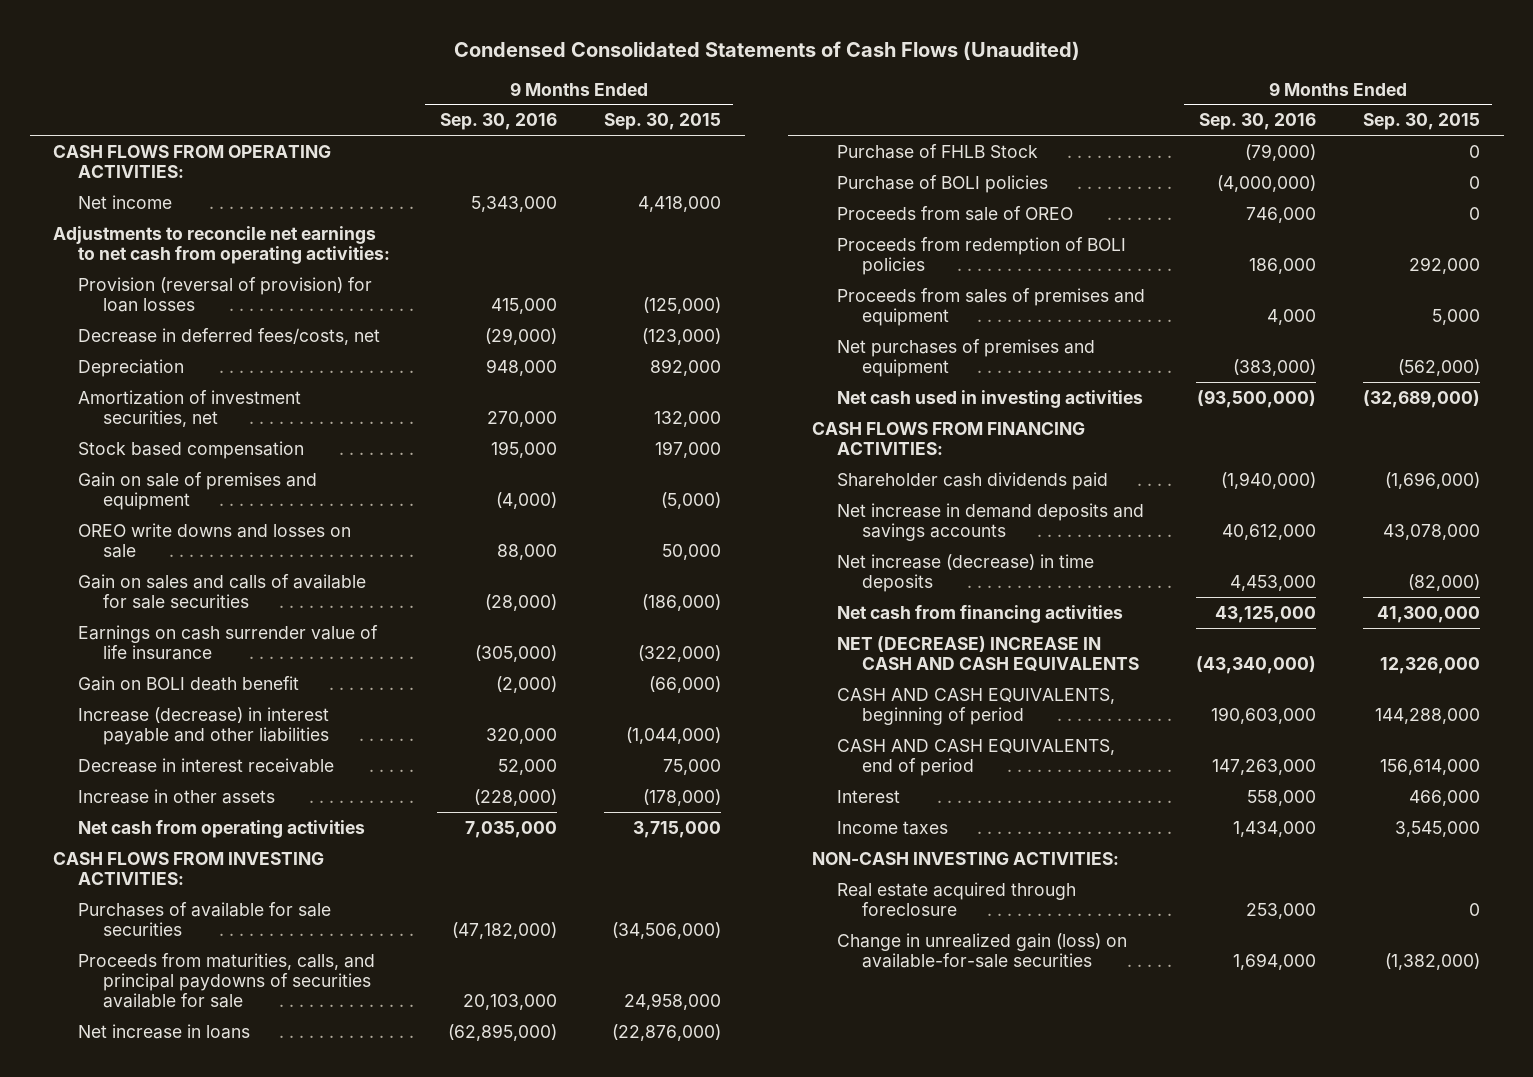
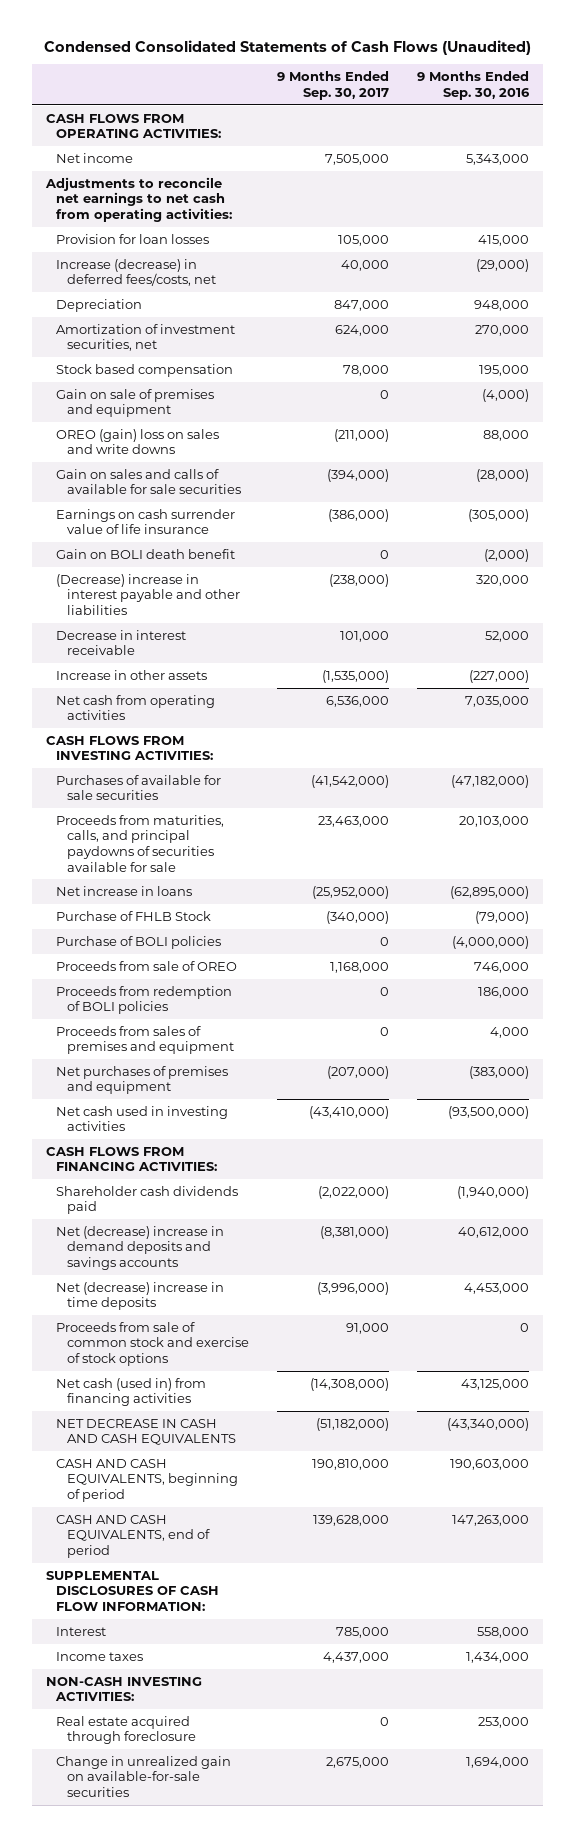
[604,113,722,131] Sep. 30, 2015 -> none
none -> [277,71,390,100] 9 Months Ended Sep. 30, 2017
[78,276,373,312] Provision (reversal of provision) for loan losses -> [56,233,210,244] Provision for loan losses
[78,327,381,345] Decrease in deferred fees/costs, net -> [56,258,216,287] Increase (decrease) in deferred fees/costs, net
[78,522,352,558] OREO write downs and losses on sale -> [56,428,220,455] OREO (gain) loss on sales and write downs
[78,706,330,745] Increase (decrease) in interest payable and other liabilities -> [56,573,240,616] (Decrease) increase in interest payable and other liabilities
[474,788,558,806] (228,000) -> [469,669,530,683] (227,000)
[836,502,1144,541] Net increase in demand deposits and savings accounts -> [56,1225,225,1271] Net (decrease) increase in demand deposits and savings accounts
[836,553,1094,592] Net increase (decrease) in time deposits -> [56,1281,225,1311] Net (decrease) increase in time deposits
none -> [56,1321,249,1367] Proceeds from sale of common stock and exercise of stock options
[836,604,1123,623] Net cash from financing activities -> [56,1377,207,1407] Net cash (used in) from financing activities
[836,635,1139,671] NET (DECREASE) INCREASE IN CASH AND CASH EQUIVALENTS -> [56,1418,236,1446] NET DECREASE IN CASH AND CASH EQUIVALENTS
none -> [45,1570,220,1612] SUPPLEMENTAL DISCLOSURES OF CASH FLOW INFORMATION:
[836,932,1127,968] Change in unrealized gain (loss) on available-for-sale securities -> [56,1755,232,1798] Change in unrealized gain on available-for-sale securities

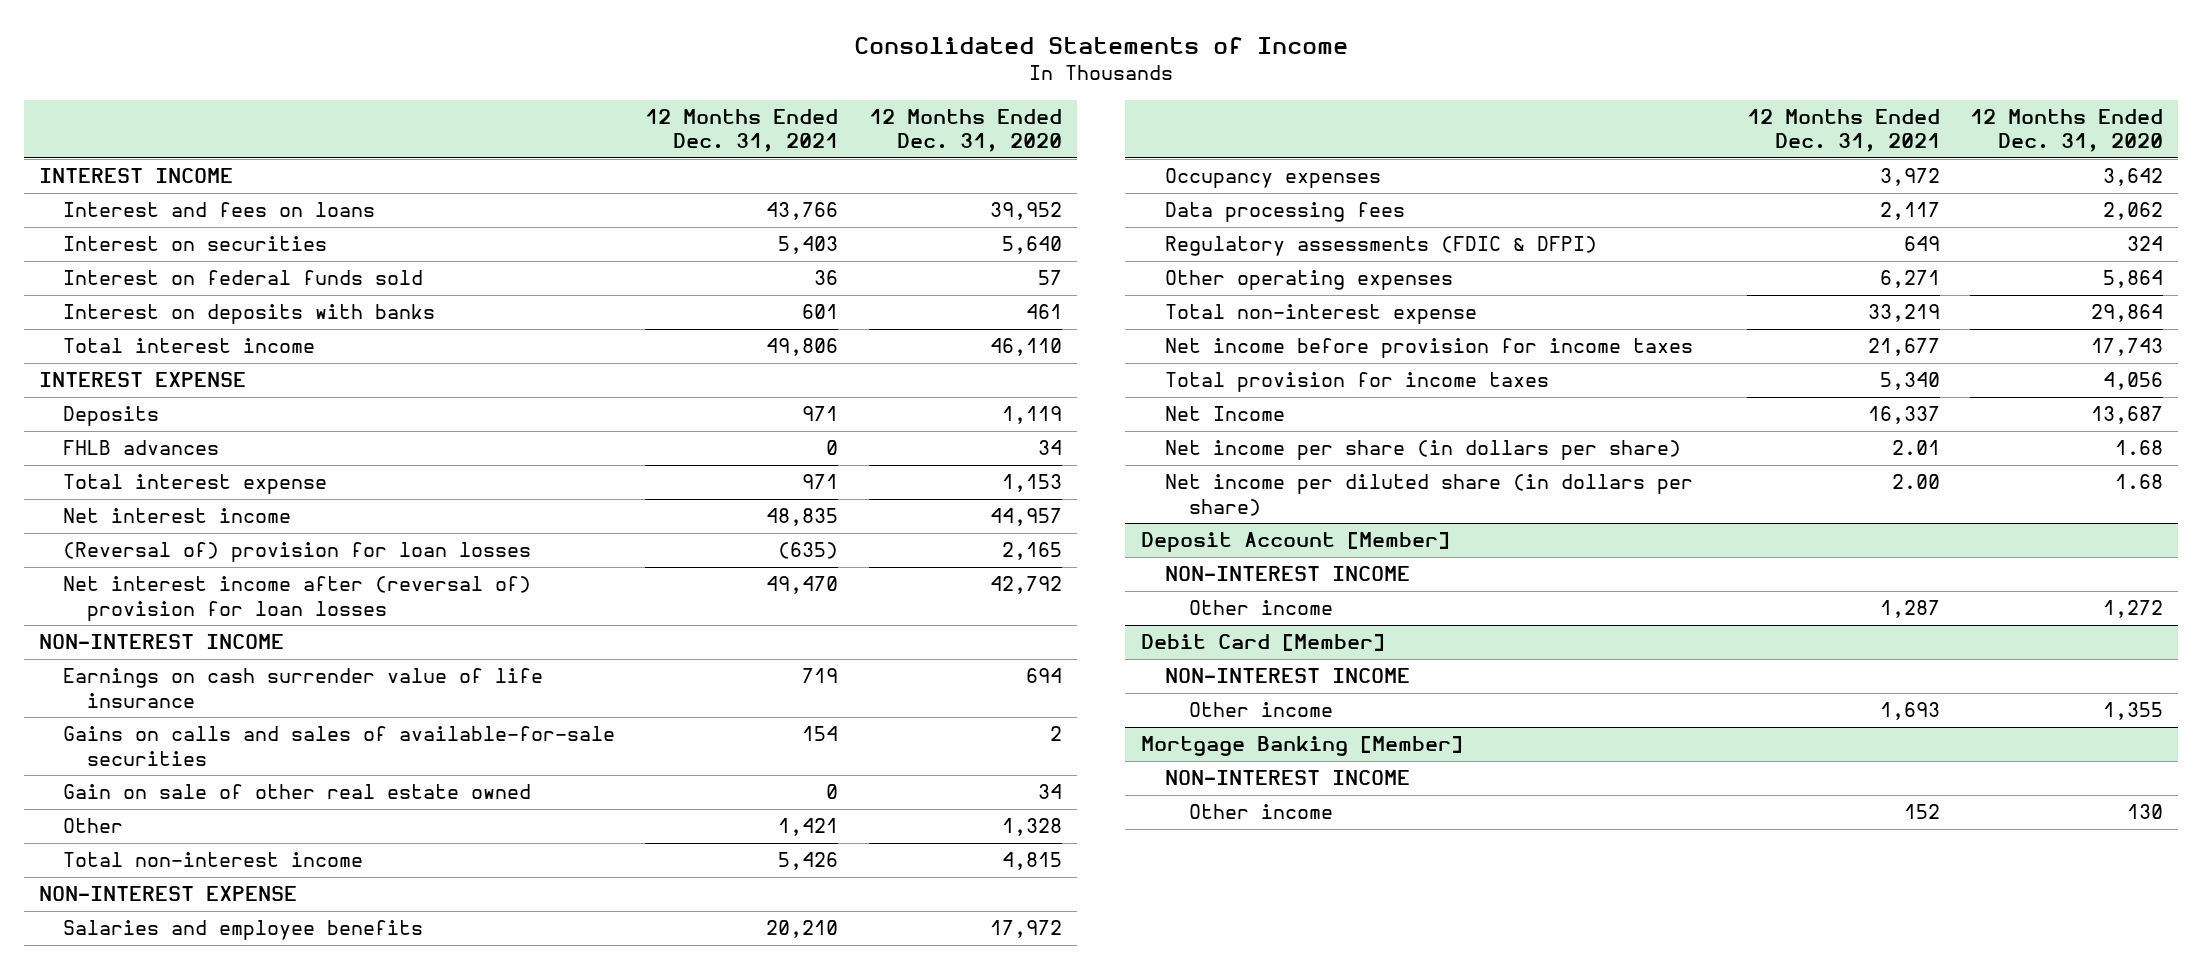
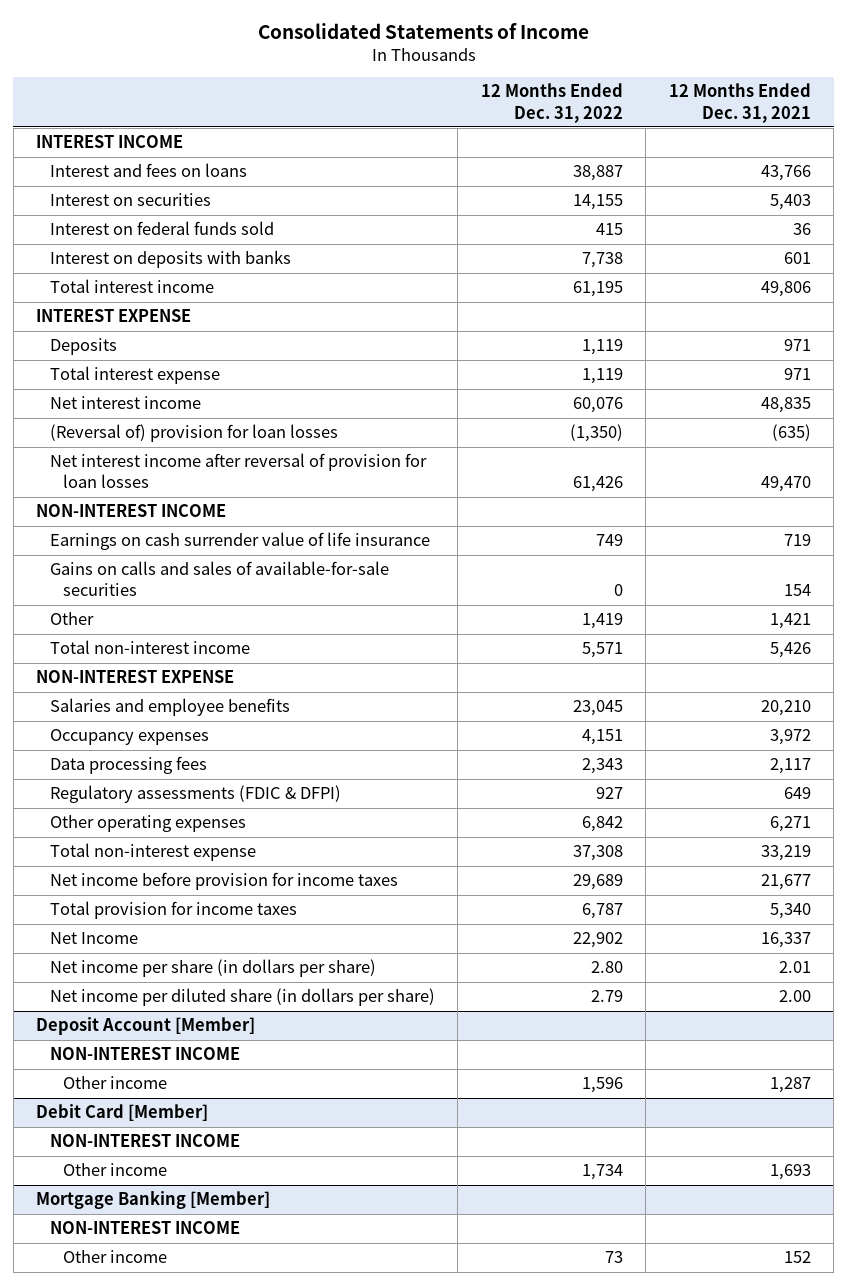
[868,109,1062,153] 12 Months Ended Dec. 31, 2020 -> none
none -> [480,83,623,123] 12 Months Ended Dec. 31, 2022
[63,440,220,456] FHLB advances -> none
[63,576,532,621] Net interest income after (reversal of) provision for loan losses -> [49,453,427,489] Net interest income after reversal of provision for loan losses
[63,784,532,800] Gain on sale of other real estate owned -> none

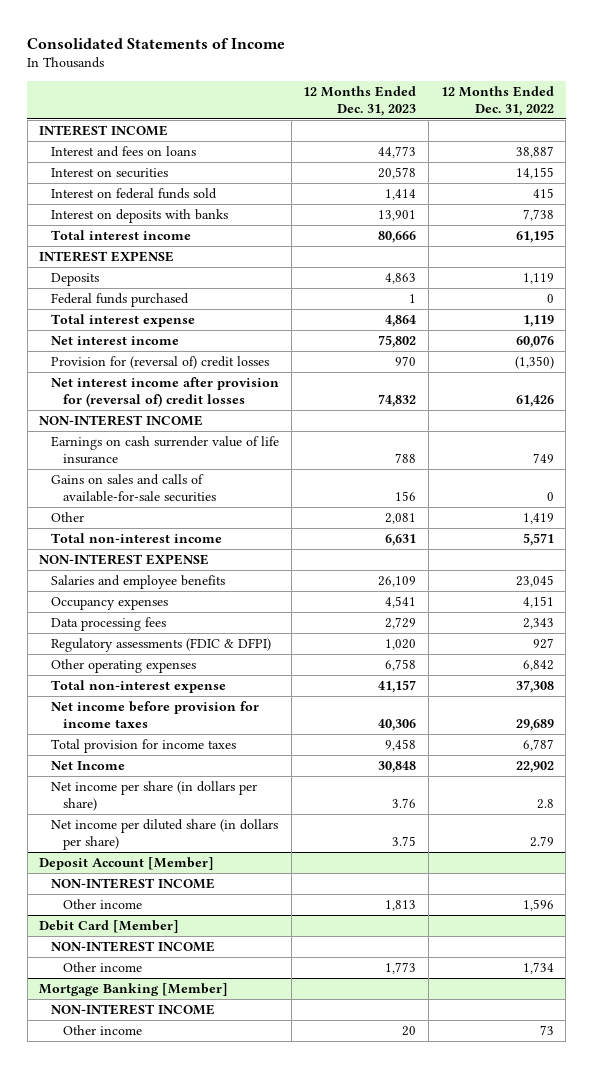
[668,83,811,123] 12 Months Ended Dec. 31, 2021 -> none
none -> [303,86,417,116] 12 Months Ended Dec. 31, 2023
none -> [51,293,190,308] Federal funds purchased
[49,424,338,443] (Reversal of) provision for loan losses -> [51,356,270,370] Provision for (reversal of) credit losses
[49,453,427,489] Net interest income after reversal of provision for loan losses -> [51,377,280,407] Net interest income after provision for (reversal of) credit losses
[49,561,389,597] Gains on calls and sales of available-for-sale securities -> [51,474,216,502] Gains on sales and calls of available-for-sale securities
[590,961,623,974] 2.80 -> [536,798,554,809] 2.8

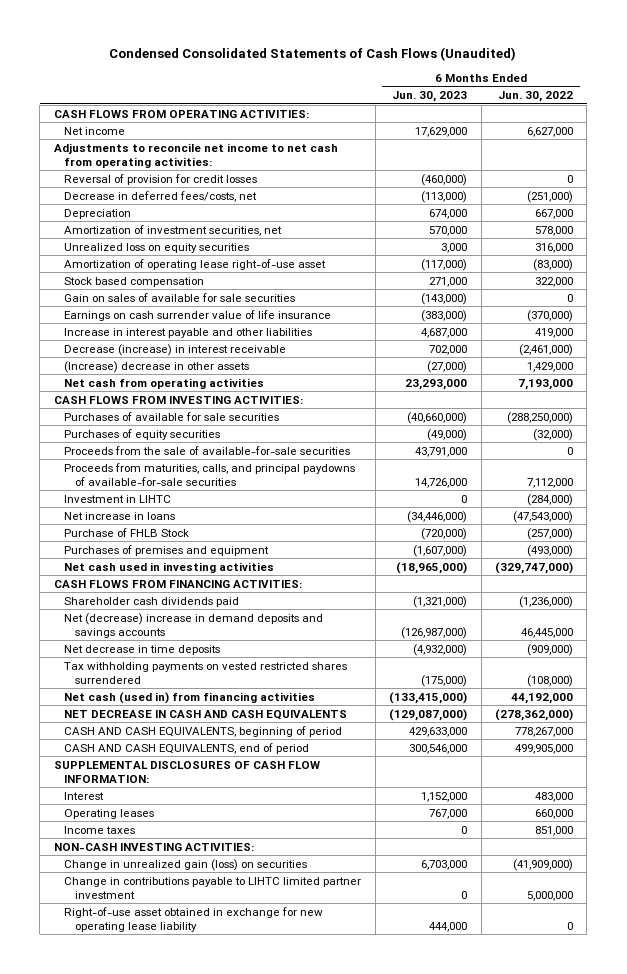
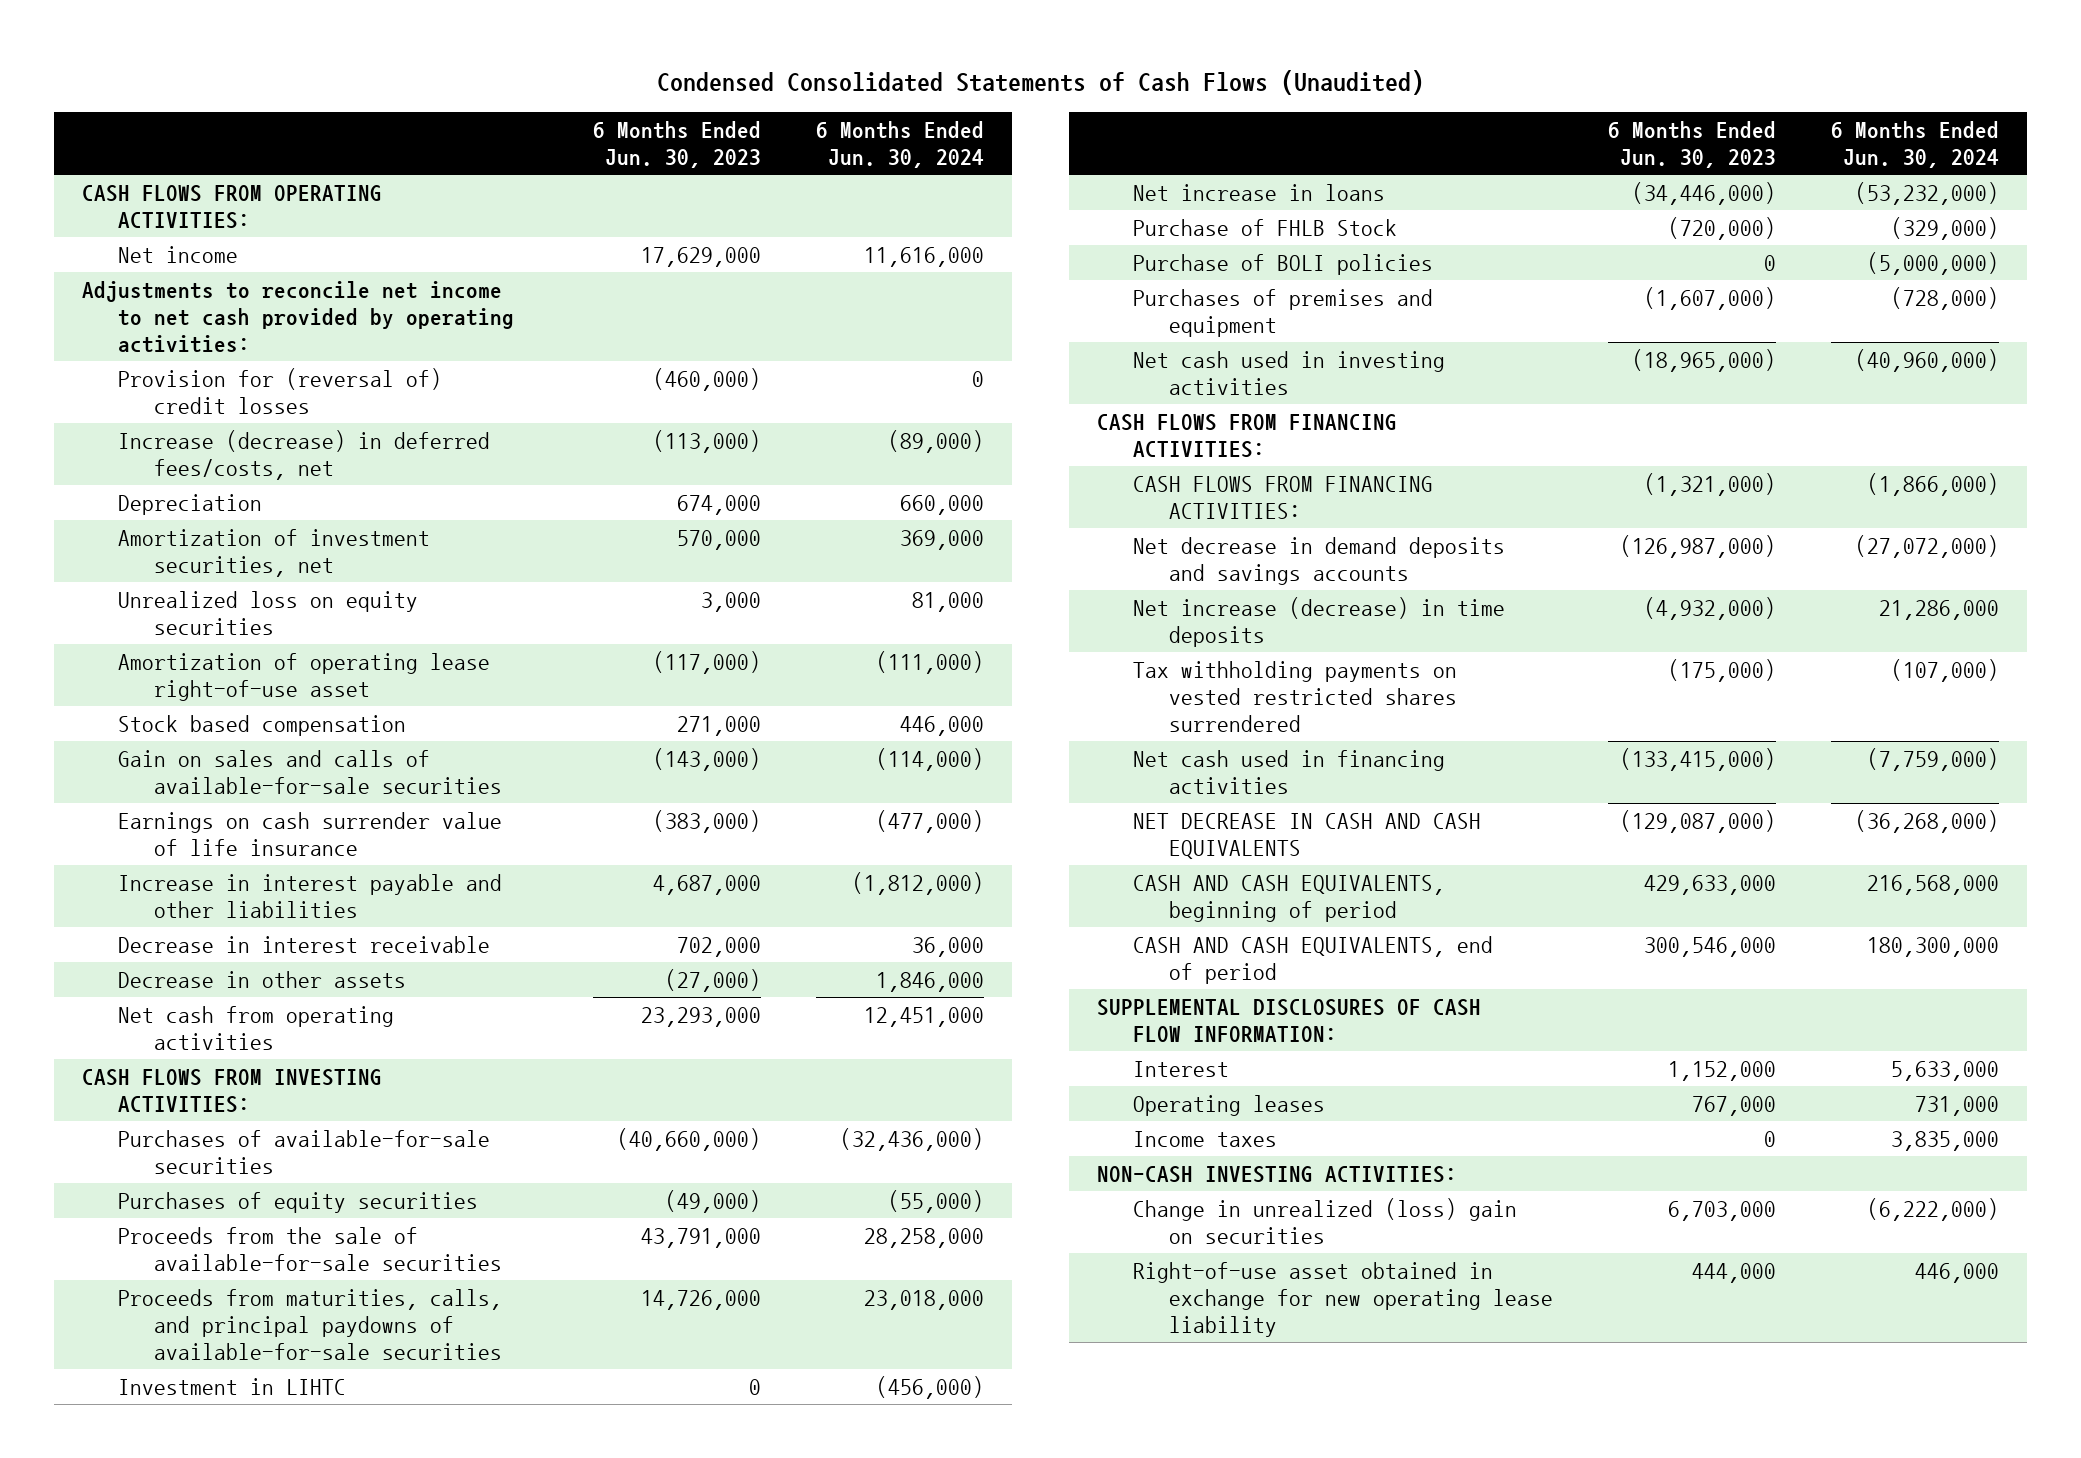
[498,91,574,103] Jun. 30, 2022 -> none
none -> [816,121,985,169] 6 Months Ended Jun. 30, 2024
[53,142,338,168] Adjustments to reconcile net income to net cash from operating activities: -> [82,280,514,353] Adjustments to reconcile net income to net cash provided by operating activities:
[64,173,258,185] Reversal of provision for credit losses -> [117,367,442,414] Provision for (reversal of) credit losses
[64,190,258,202] Decrease in deferred fees/costs, net -> [117,429,490,480] Increase (decrease) in deferred fees/costs, net
[64,292,296,302] Gain on sales of available for sale securities -> [117,749,502,794] Gain on sales and calls of available-for-sale securities
[64,343,287,356] Decrease (increase) in interest receivable -> [117,935,490,953] Decrease in interest receivable
[64,360,250,373] (Increase) decrease in other assets -> [117,970,406,988] Decrease in other assets
[64,411,280,421] Purchases of available for sale securities -> [117,1129,490,1174] Purchases of available-for-sale securities
none -> [1132,253,1433,275] Purchase of BOLI policies
[64,596,240,607] Shareholder cash dividends paid -> [1132,475,1433,519] CASH FLOWS FROM FINANCING ACTIVITIES:
[64,612,324,638] Net (decrease) increase in demand deposits and savings accounts -> [1132,536,1505,585] Net decrease in demand deposits and savings accounts
[64,644,221,655] Net decrease in time deposits -> [1132,596,1505,647] Net increase (decrease) in time deposits
[64,691,316,704] Net cash (used in) from financing activities -> [1132,749,1445,794] Net cash used in financing activities
[64,876,362,899] Change in contributions payable to LIHTC limited partner investment -> none
[64,858,308,871] Change in unrealized gain (loss) on securities -> [1132,1197,1517,1244] Change in unrealized (loss) gain on securities

